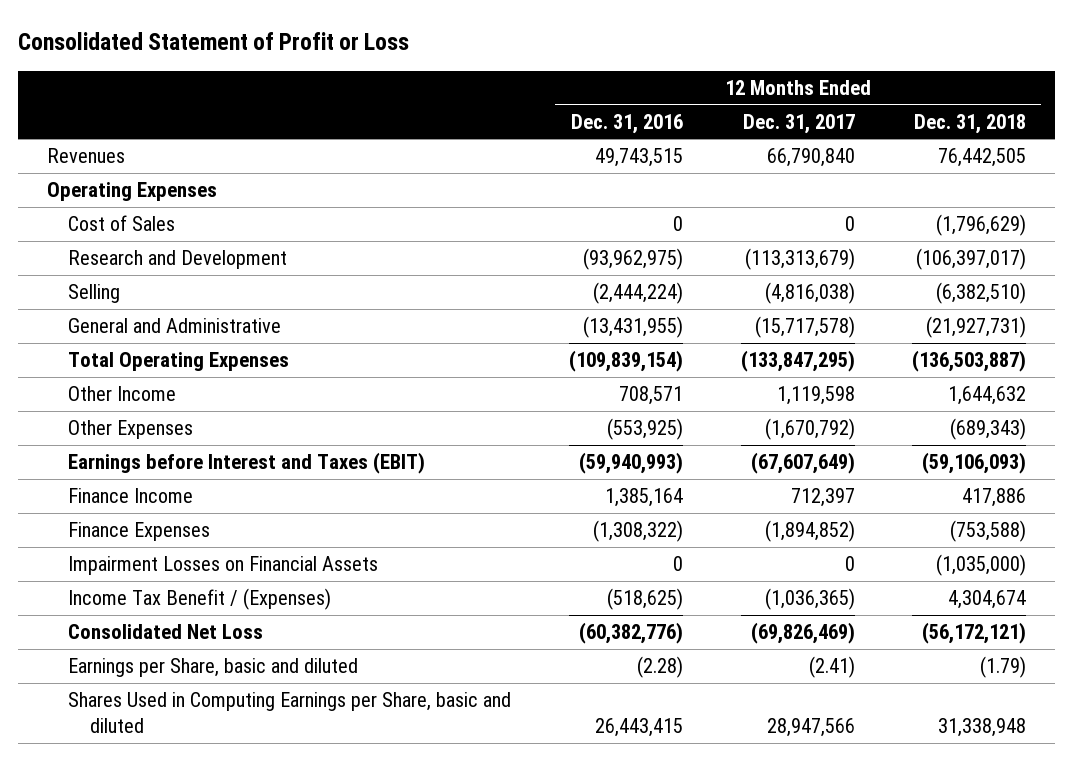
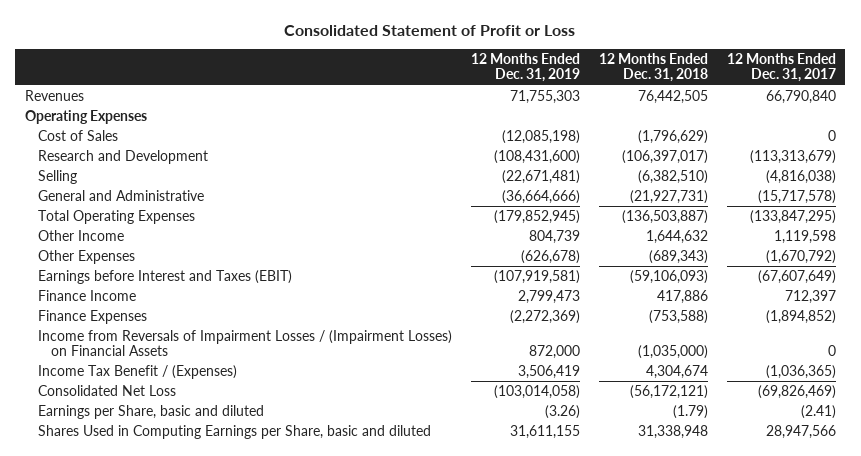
[571,113,684,134] Dec. 31, 2016 -> none
none -> [471,53,581,83] 12 Months Ended Dec. 31, 2019
[68,556,379,576] Impairment Losses on Financial Assets -> [38,329,453,357] Income from Reversals of Impairment Losses / (Impairment Losses) on Financial Assets

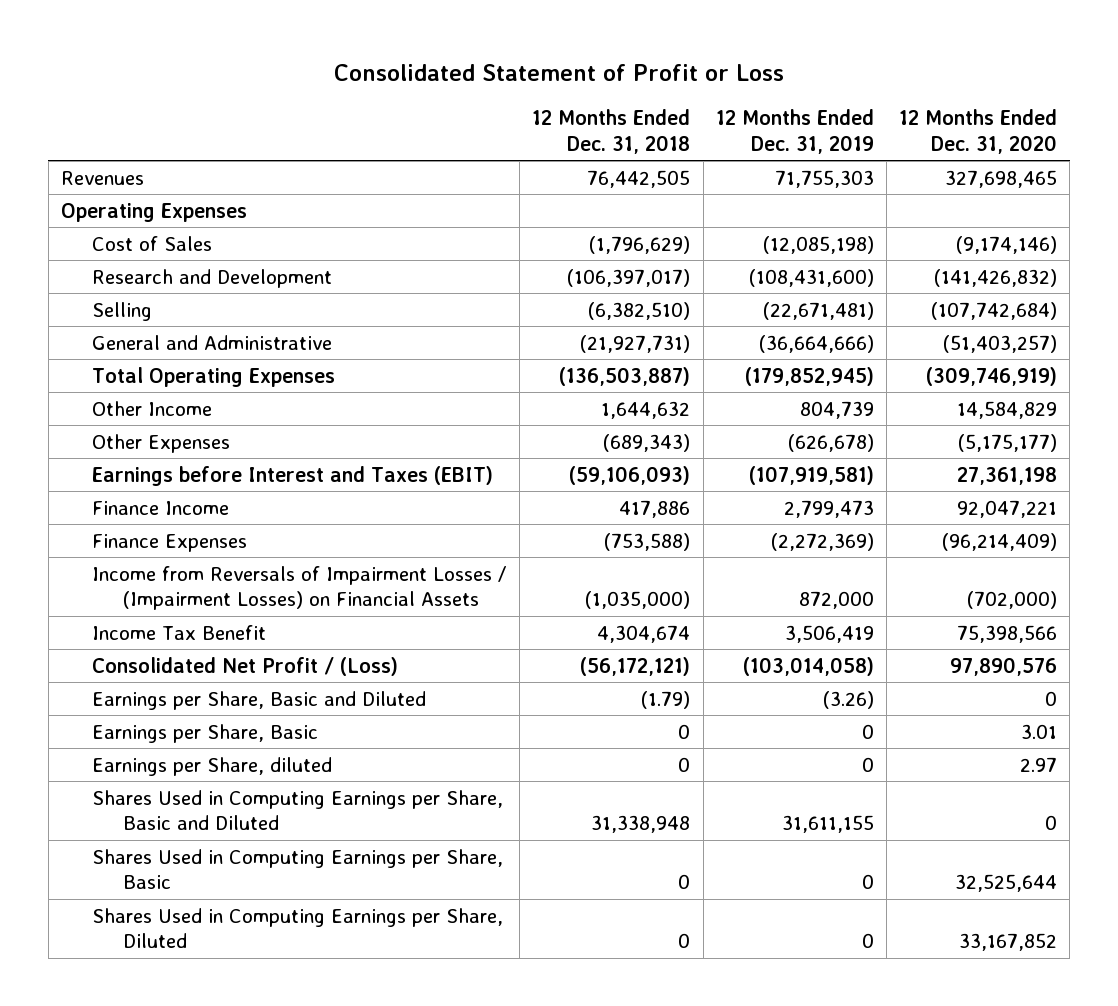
[726,53,836,83] 12 Months Ended Dec. 31, 2017 -> none
none -> [899,109,1058,154] 12 Months Ended Dec. 31, 2020
[38,364,238,379] Income Tax Benefit / (Expenses) -> [91,624,266,640] Income Tax Benefit
[38,384,177,396] Consolidated Net Loss -> [91,656,398,676] Consolidated Net Profit / (Loss)
[38,404,265,419] Earnings per Share, basic and diluted -> [91,690,426,710] Earnings per Share, Basic and Diluted
none -> [91,723,318,743] Earnings per Share, Basic
none -> [91,756,332,776] Earnings per Share, diluted
[38,424,432,439] Shares Used in Computing Earnings per Share, basic and diluted -> [91,789,503,831] Shares Used in Computing Earnings per Share, Basic and Diluted
none -> [91,848,503,890] Shares Used in Computing Earnings per Share, Basic
none -> [91,907,503,949] Shares Used in Computing Earnings per Share, Diluted

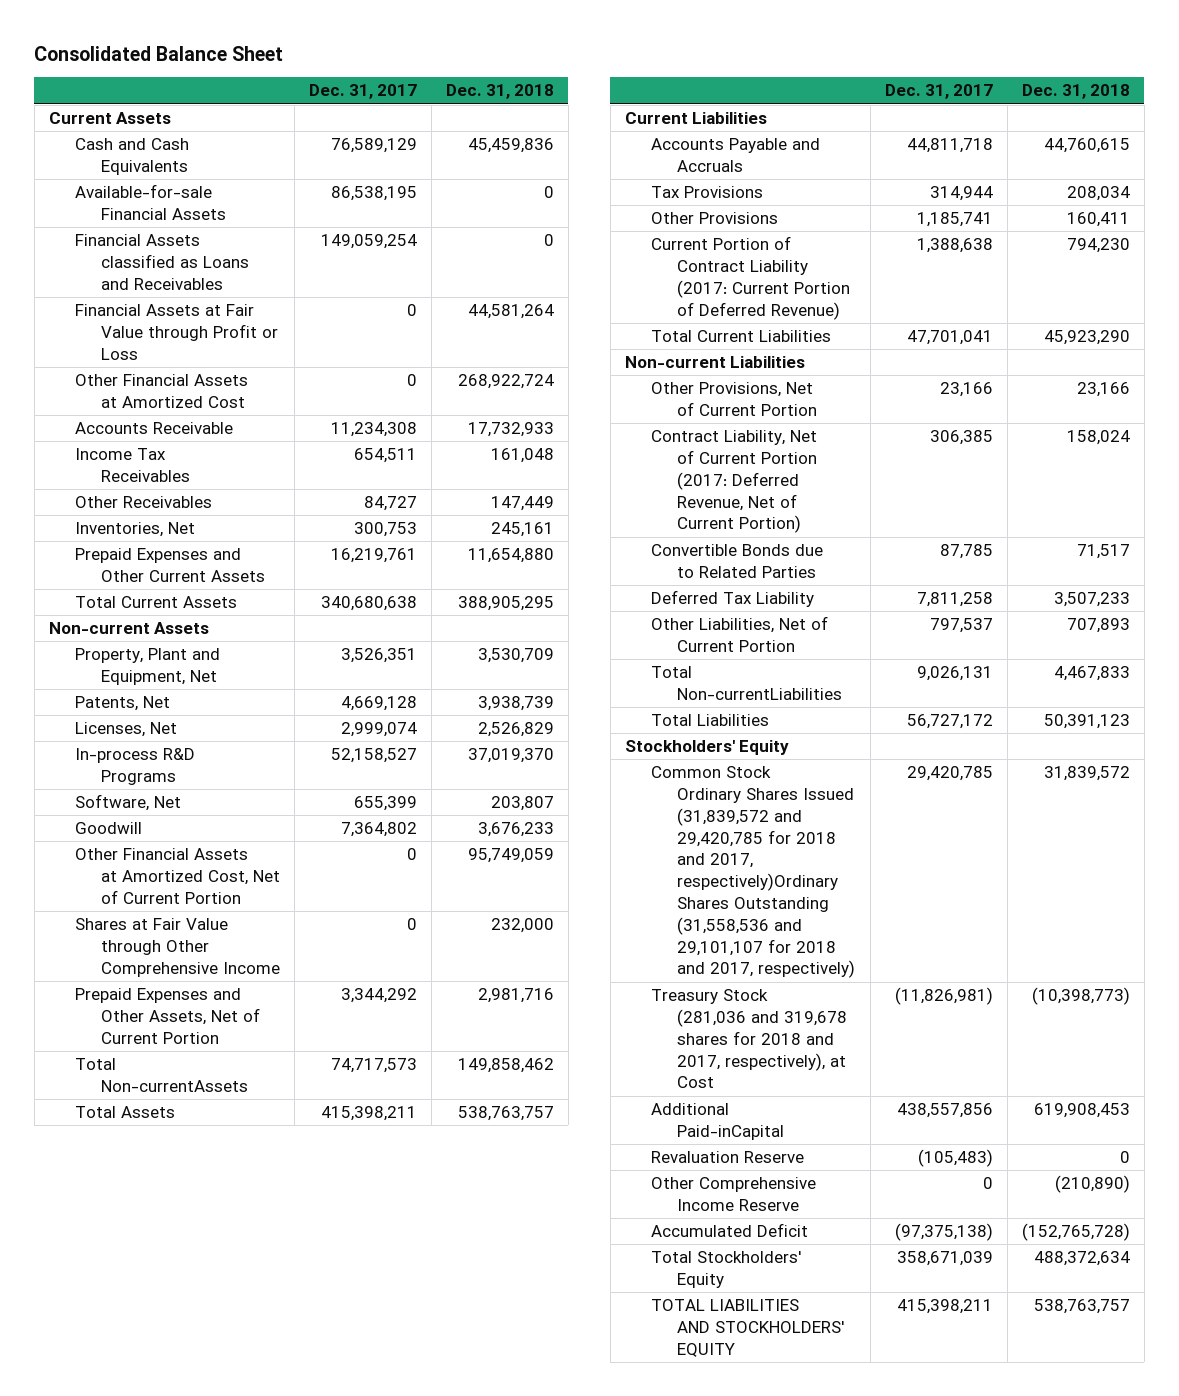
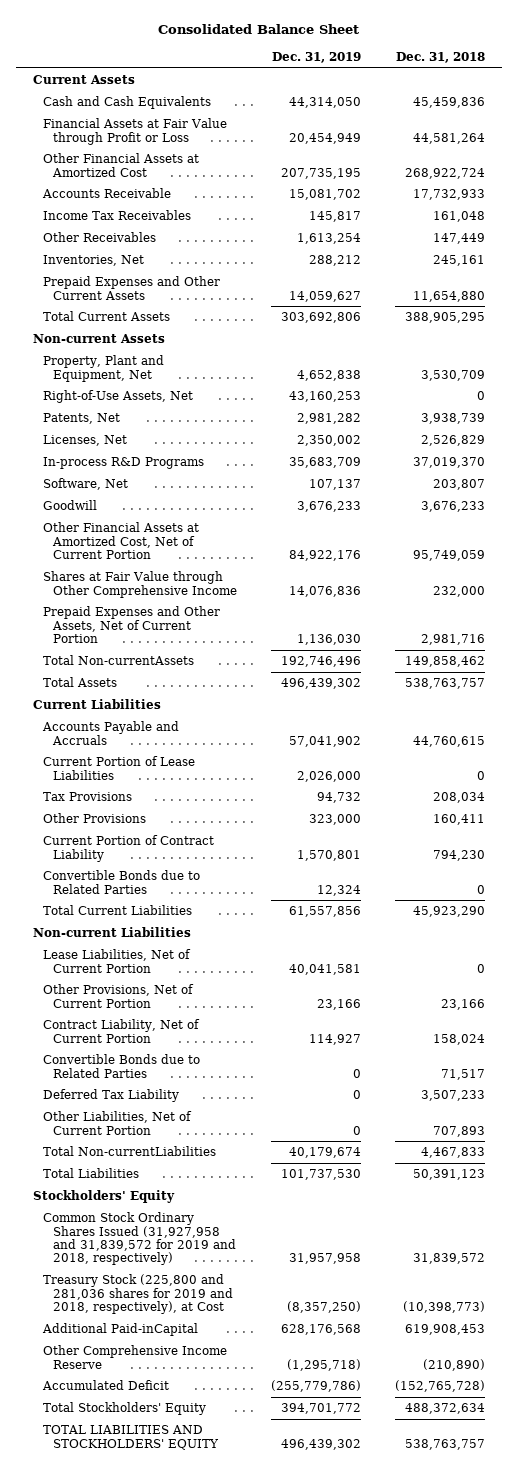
[308,84,417,100] Dec. 31, 2017 -> none
none -> [271,51,361,63] Dec. 31, 2019
[74,184,226,220] Available-for-sale Financial Assets -> none
[74,234,249,290] Financial Assets classified as Loans and Receivables -> none
none -> [42,390,193,404] Right-of-Use Assets, Net
none -> [42,756,195,780] Current Portion of Lease Liabilities
[650,236,850,320] Current Portion of Contract Liability (2017: Current Portion of Deferred Revenue) -> [42,835,214,862] Current Portion of Contract Liability
none -> [42,870,200,894] Convertible Bonds due to Related Parties
none -> [42,949,191,973] Lease Liabilities, Net of Current Portion
[650,430,817,534] Contract Liability, Net of Current Portion (2017: Deferred Revenue, Net of Current Portion) -> [42,1019,200,1043] Contract Liability, Net of Current Portion
[650,766,855,979] Common Stock Ordinary Shares Issued (31,839,572 and 29,420,785 for 2018 and 2017, respectively)Ordinary Shares Outstanding (31,558,536 and 29,101,107 for 2018 and 2017, respectively) -> [42,1212,236,1266] Common Stock Ordinary Shares Issued (31,927,958 and 31,839,572 for 2019 and 2018, respectively)
[650,989,847,1089] Treasury Stock (281,036 and 319,678 shares for 2018 and 2017, respectively), at Cost -> [42,1274,233,1315] Treasury Stock (225,800 and 281,036 shares for 2019 and 2018, respectively), at Cost
[650,1151,804,1164] Revaluation Reserve -> none

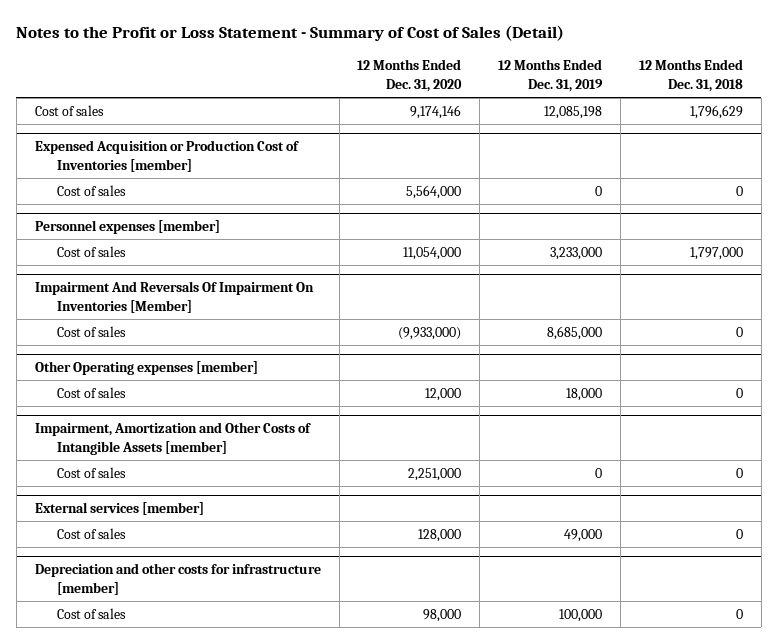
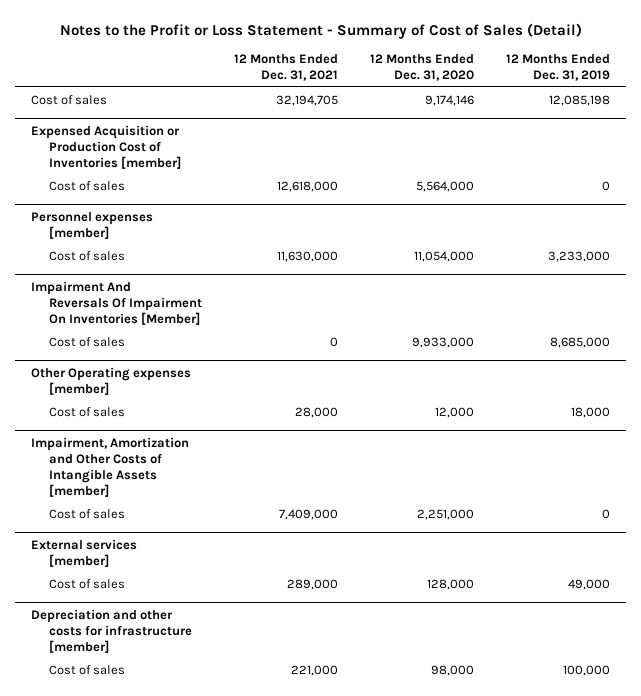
[639,59,744,92] 12 Months Ended Dec. 31, 2018 -> none
none -> [234,54,339,82] 12 Months Ended Dec. 31, 2021
[398,326,462,340] (9,933,000) -> [412,336,475,348] 9,933,000

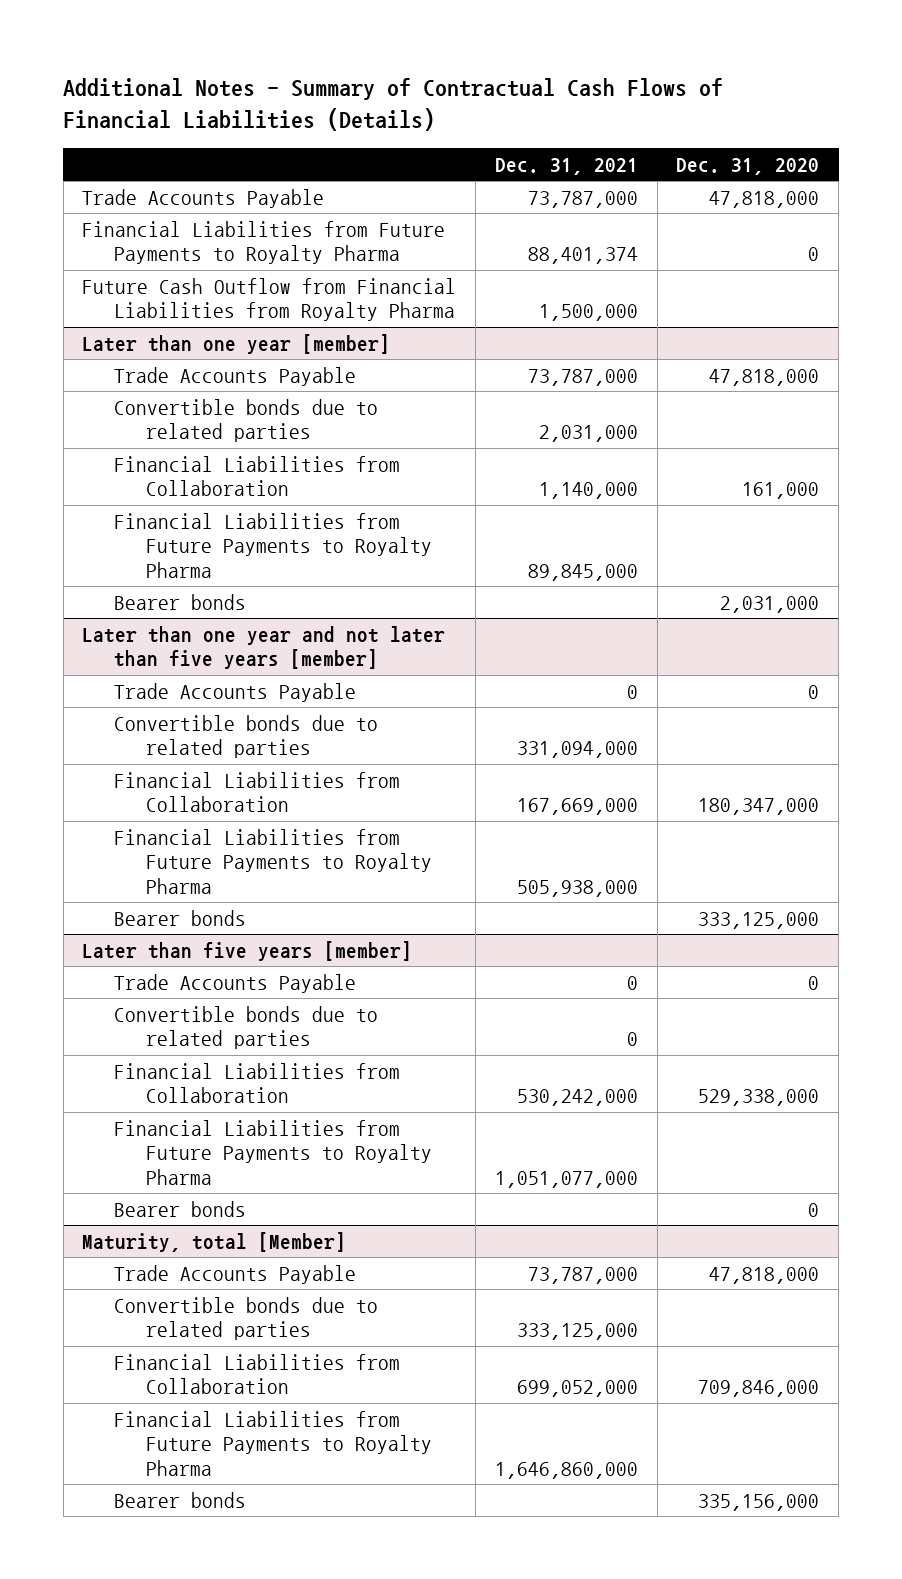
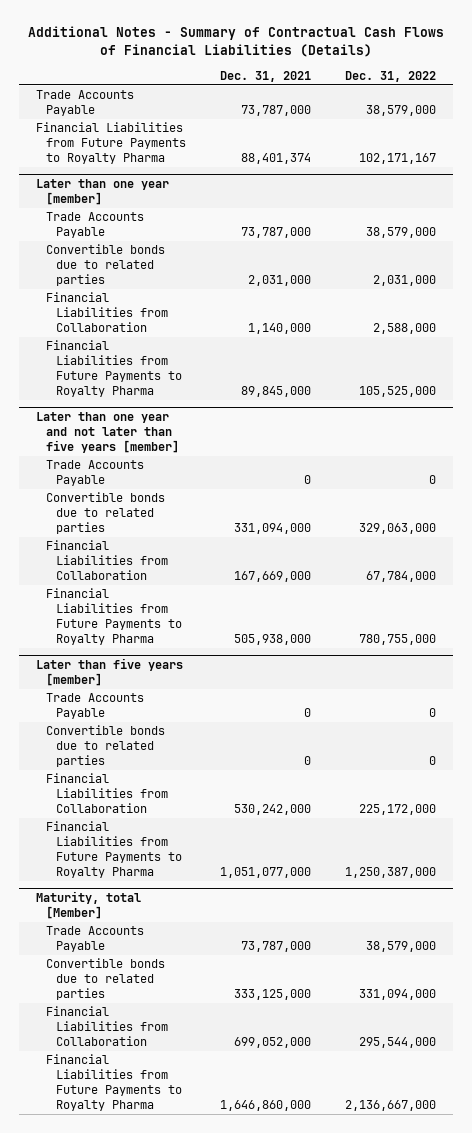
[676,157,820,175] Dec. 31, 2020 -> none
none -> [345,70,437,82] Dec. 31, 2022
[82,277,457,322] Future Cash Outflow from Financial Liabilities from Royalty Pharma -> none
[114,593,247,610] Bearer bonds -> none
[114,909,247,926] Bearer bonds -> none
[114,1200,247,1217] Bearer bonds -> none
[114,1491,247,1508] Bearer bonds -> none

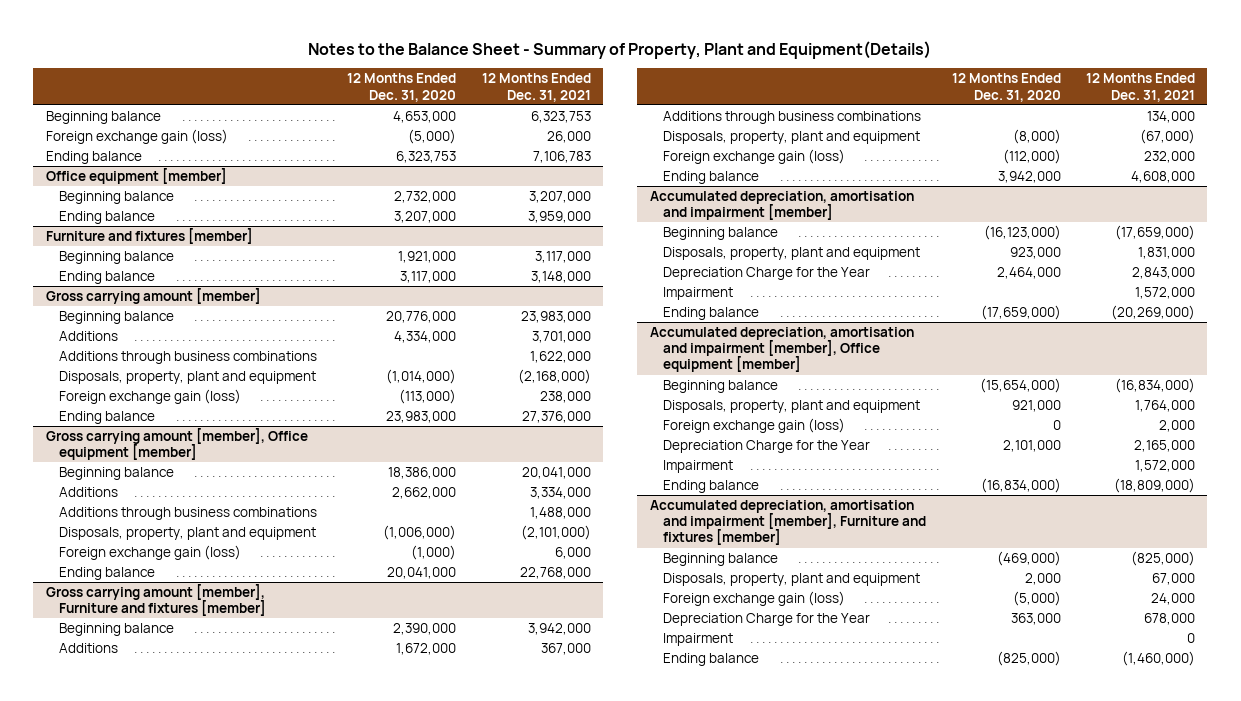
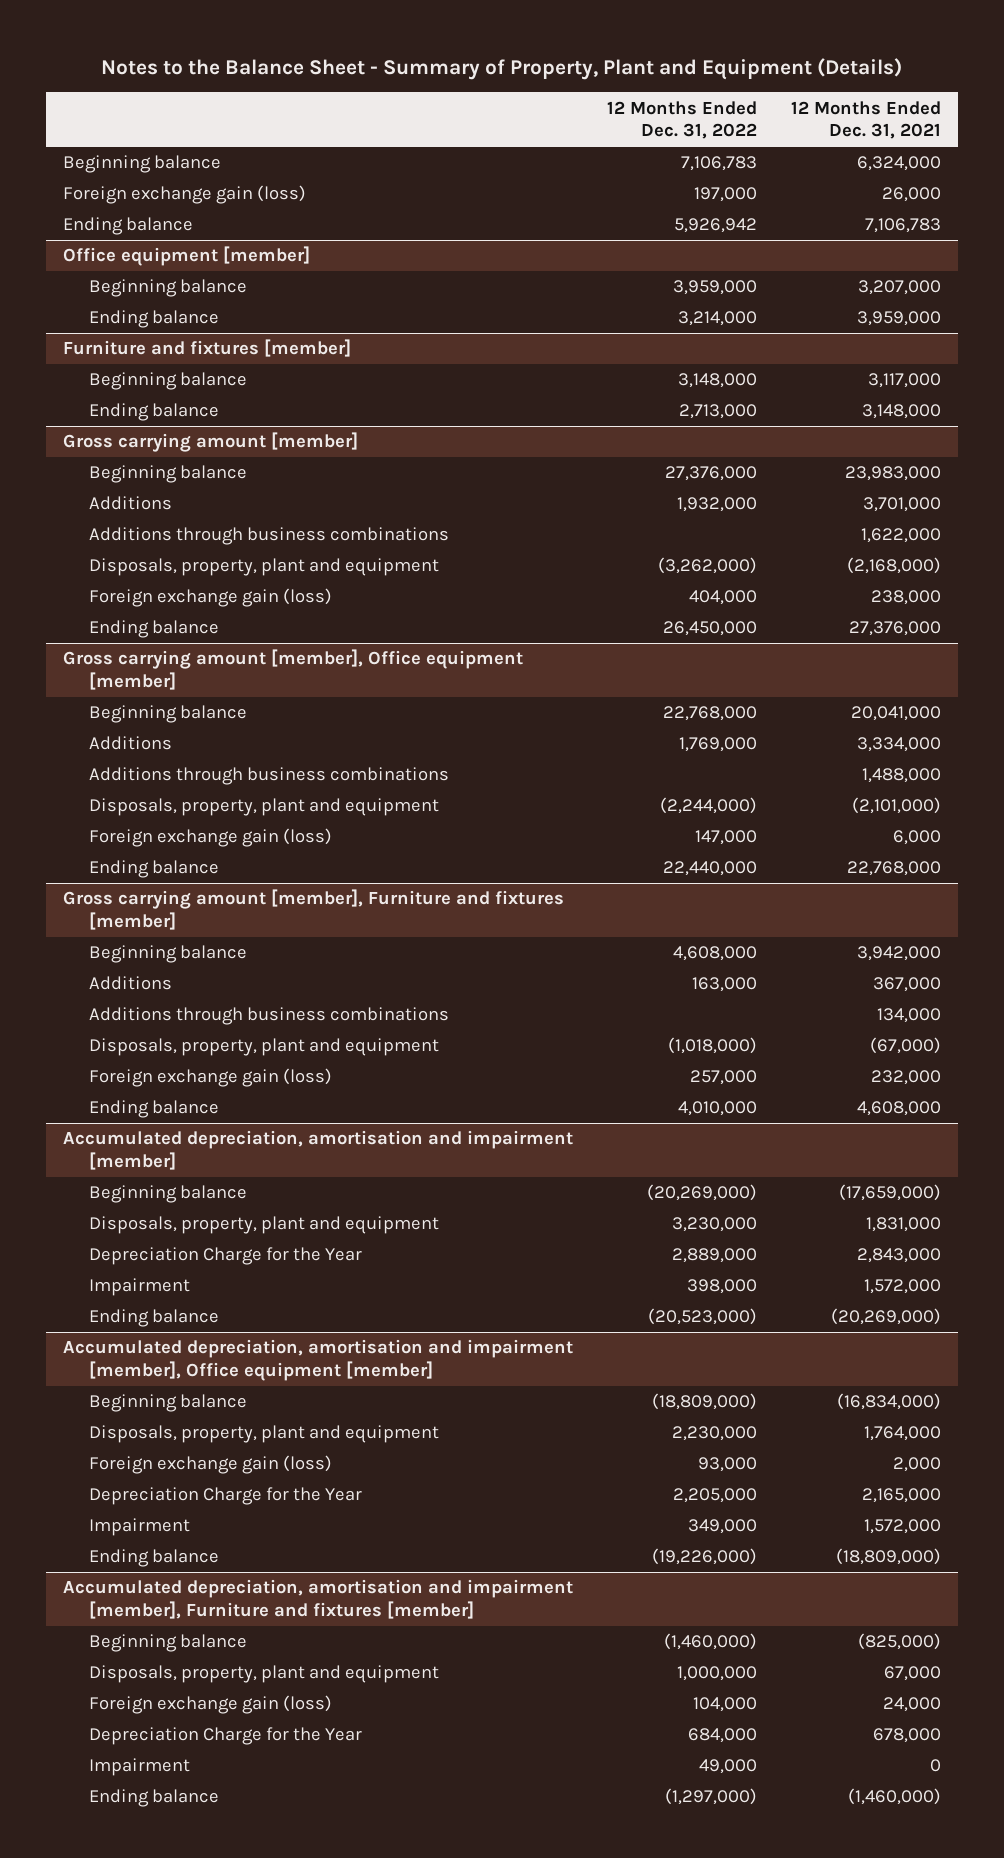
[308,40,932,59] Notes to the Balance Sheet - Summary of Property, Plant and Equipment(Details) -> [101,58,903,81] Notes to the Balance Sheet - Summary of Property, Plant and Equipment (Details)
[347,73,457,102] 12 Months Ended Dec. 31, 2020 -> none
none -> [607,100,758,140] 12 Months Ended Dec. 31, 2022
[530,111,591,124] 6,323,753 -> [857,156,942,172] 6,324,000

